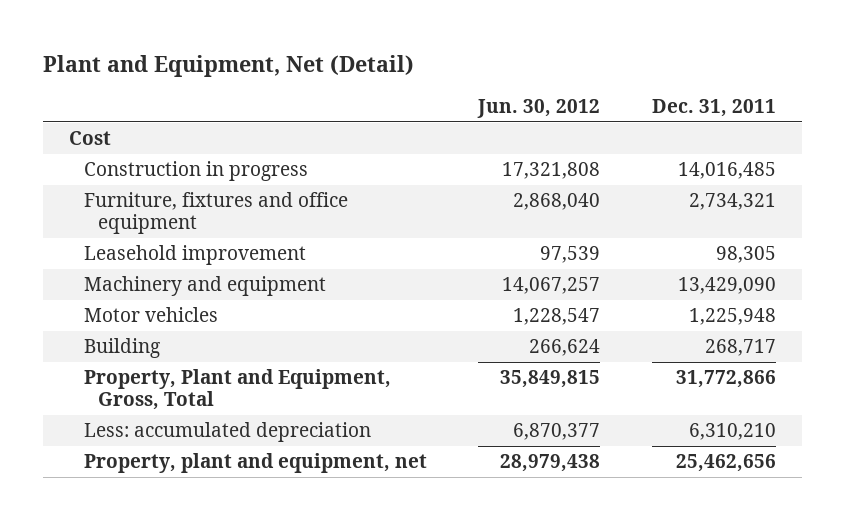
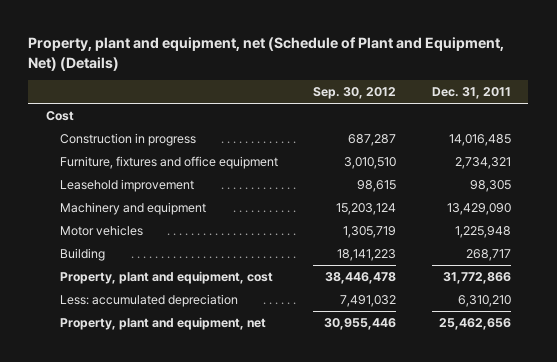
[42,55,414,78] Plant and Equipment, Net (Detail) -> [28,37,505,71] Property, plant and equipment, net (Schedule of Plant and Equipment, Net) (Details)
[477,99,601,119] Jun. 30, 2012 -> none
none -> [313,87,397,100] Sep. 30, 2012
[83,369,391,411] Property, Plant and Equipment, Gross, Total -> [60,270,274,284] Property, plant and equipment, cost

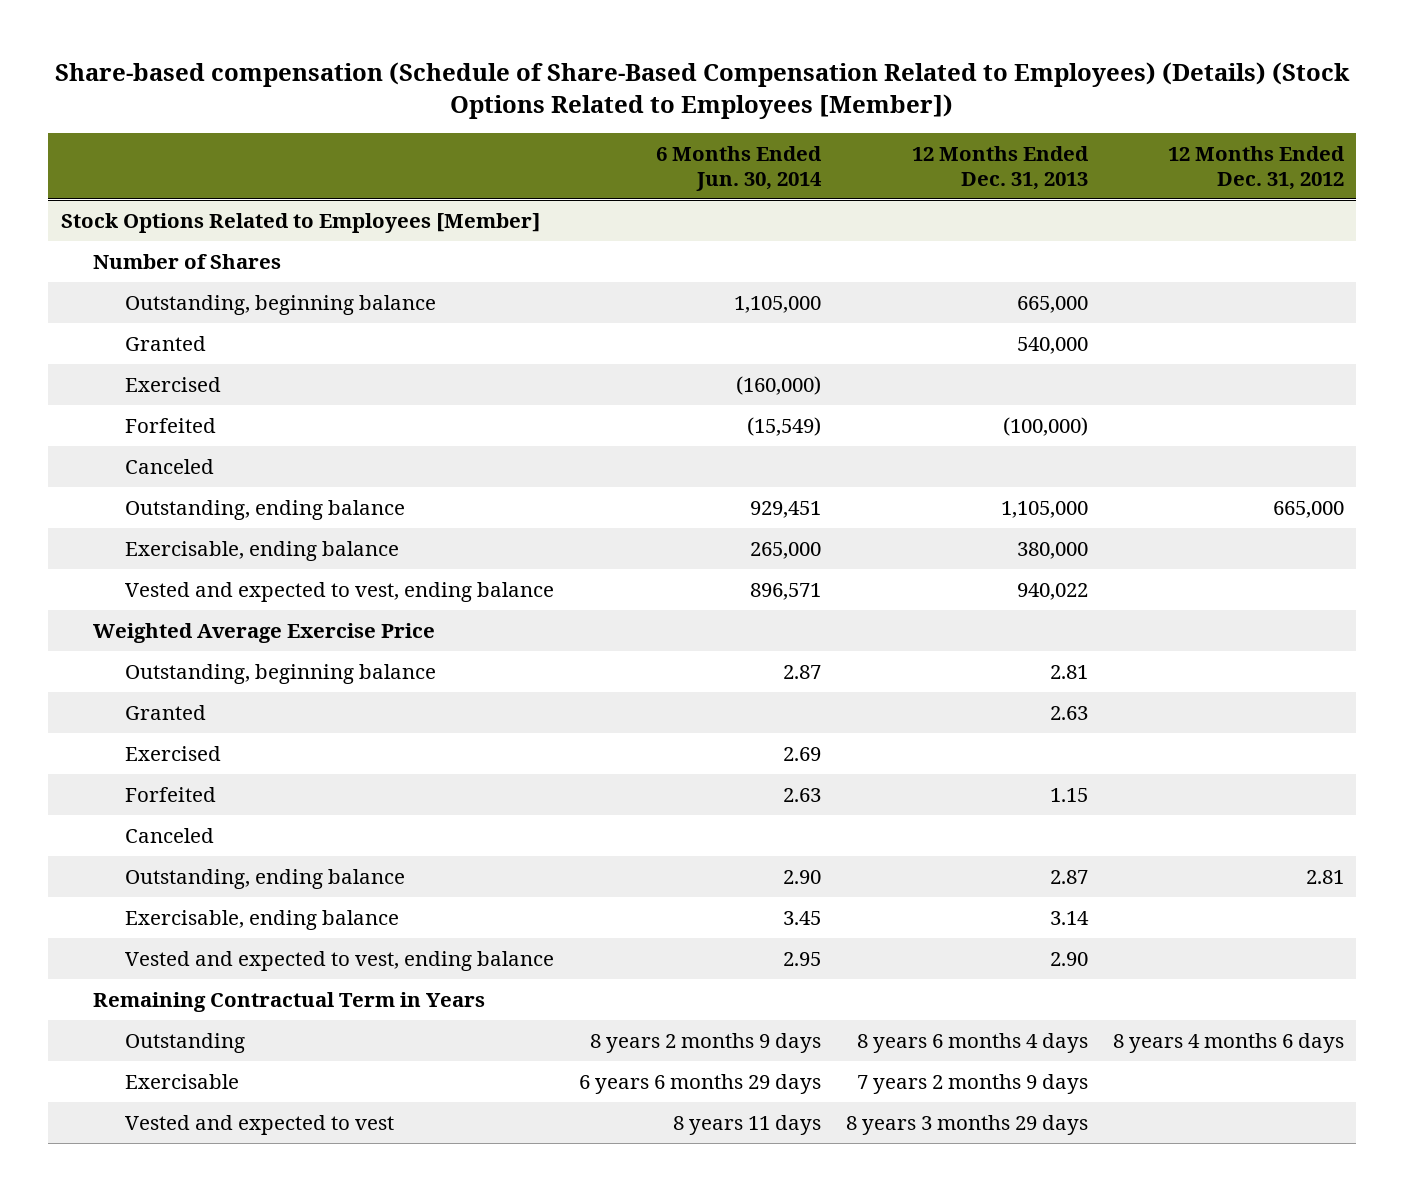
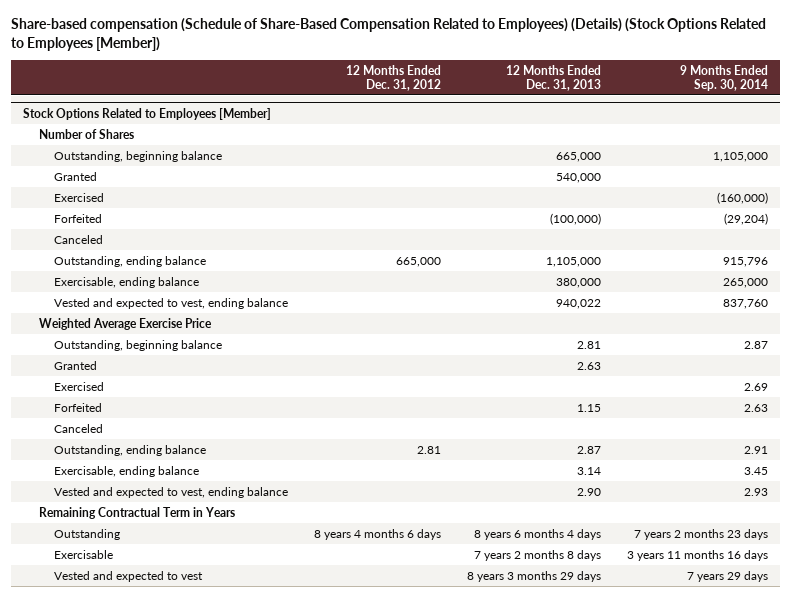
[656,146,823,191] 6 Months Ended Jun. 30, 2014 -> none
none -> [679,64,768,91] 9 Months Ended Sep. 30, 2014
[856,1073,1088,1094] 7 years 2 months 9 days -> [473,549,601,561] 7 years 2 months 8 days

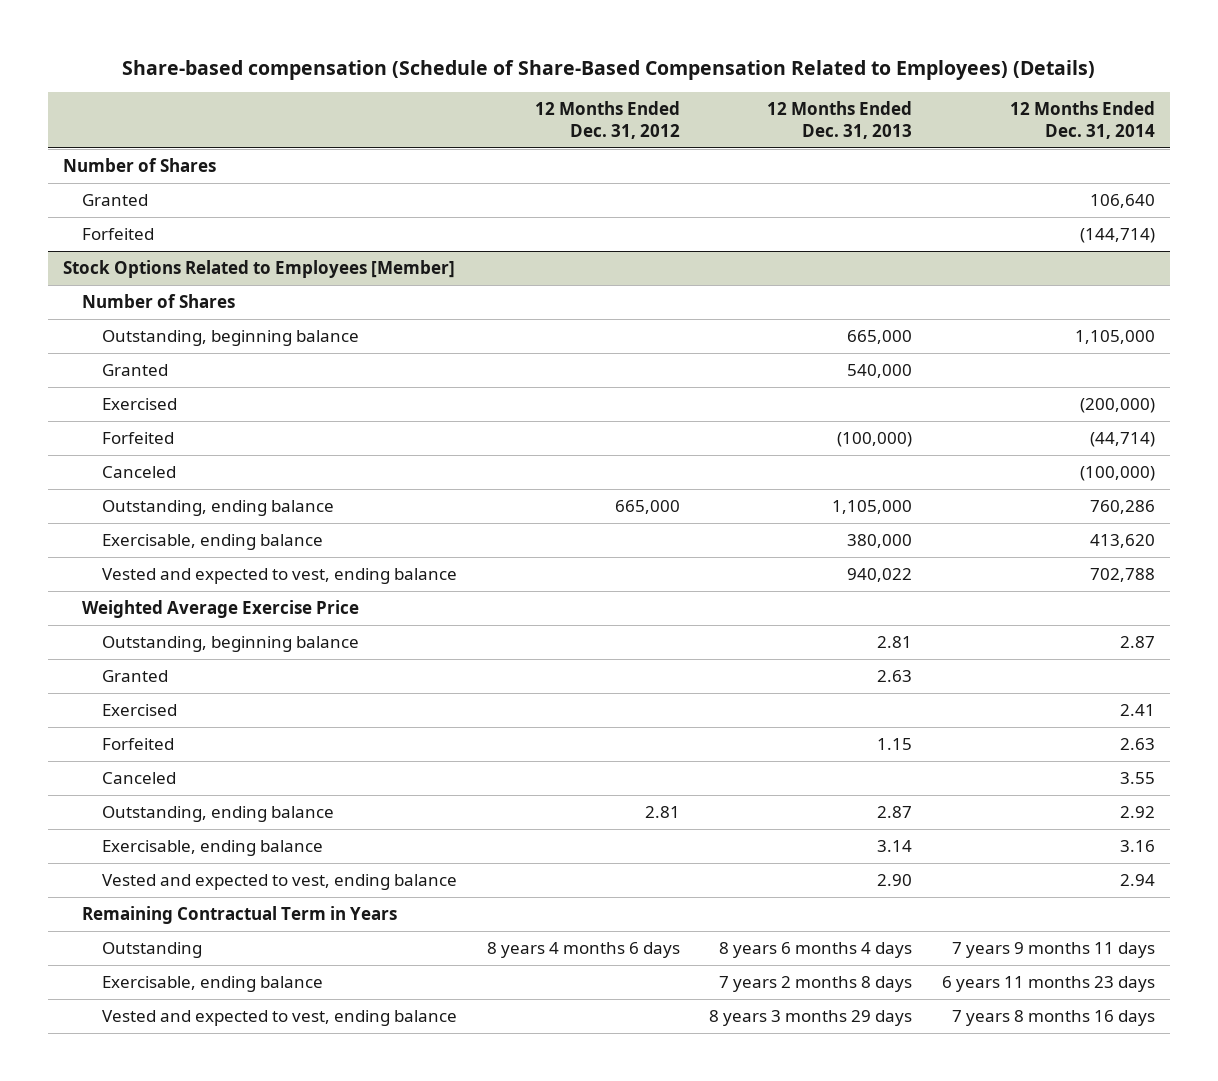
[10,18,766,51] Share-based compensation (Schedule of Share-Based Compensation Related to Employees) (Details) (Stock Options Related to Employees [Member]) -> [122,59,1096,80] Share-based compensation (Schedule of Share-Based Compensation Related to Employees) (Details)
[679,64,768,91] 9 Months Ended Sep. 30, 2014 -> none
none -> [1010,100,1156,139] 12 Months Ended Dec. 31, 2014
none -> [63,158,217,173] Number of Shares
none -> [82,194,149,207] Granted
none -> [82,228,155,241] Forfeited
[54,549,114,559] Exercisable -> [101,976,323,993] Exercisable, ending balance
[54,570,204,582] Vested and expected to vest -> [101,1010,457,1027] Vested and expected to vest, ending balance

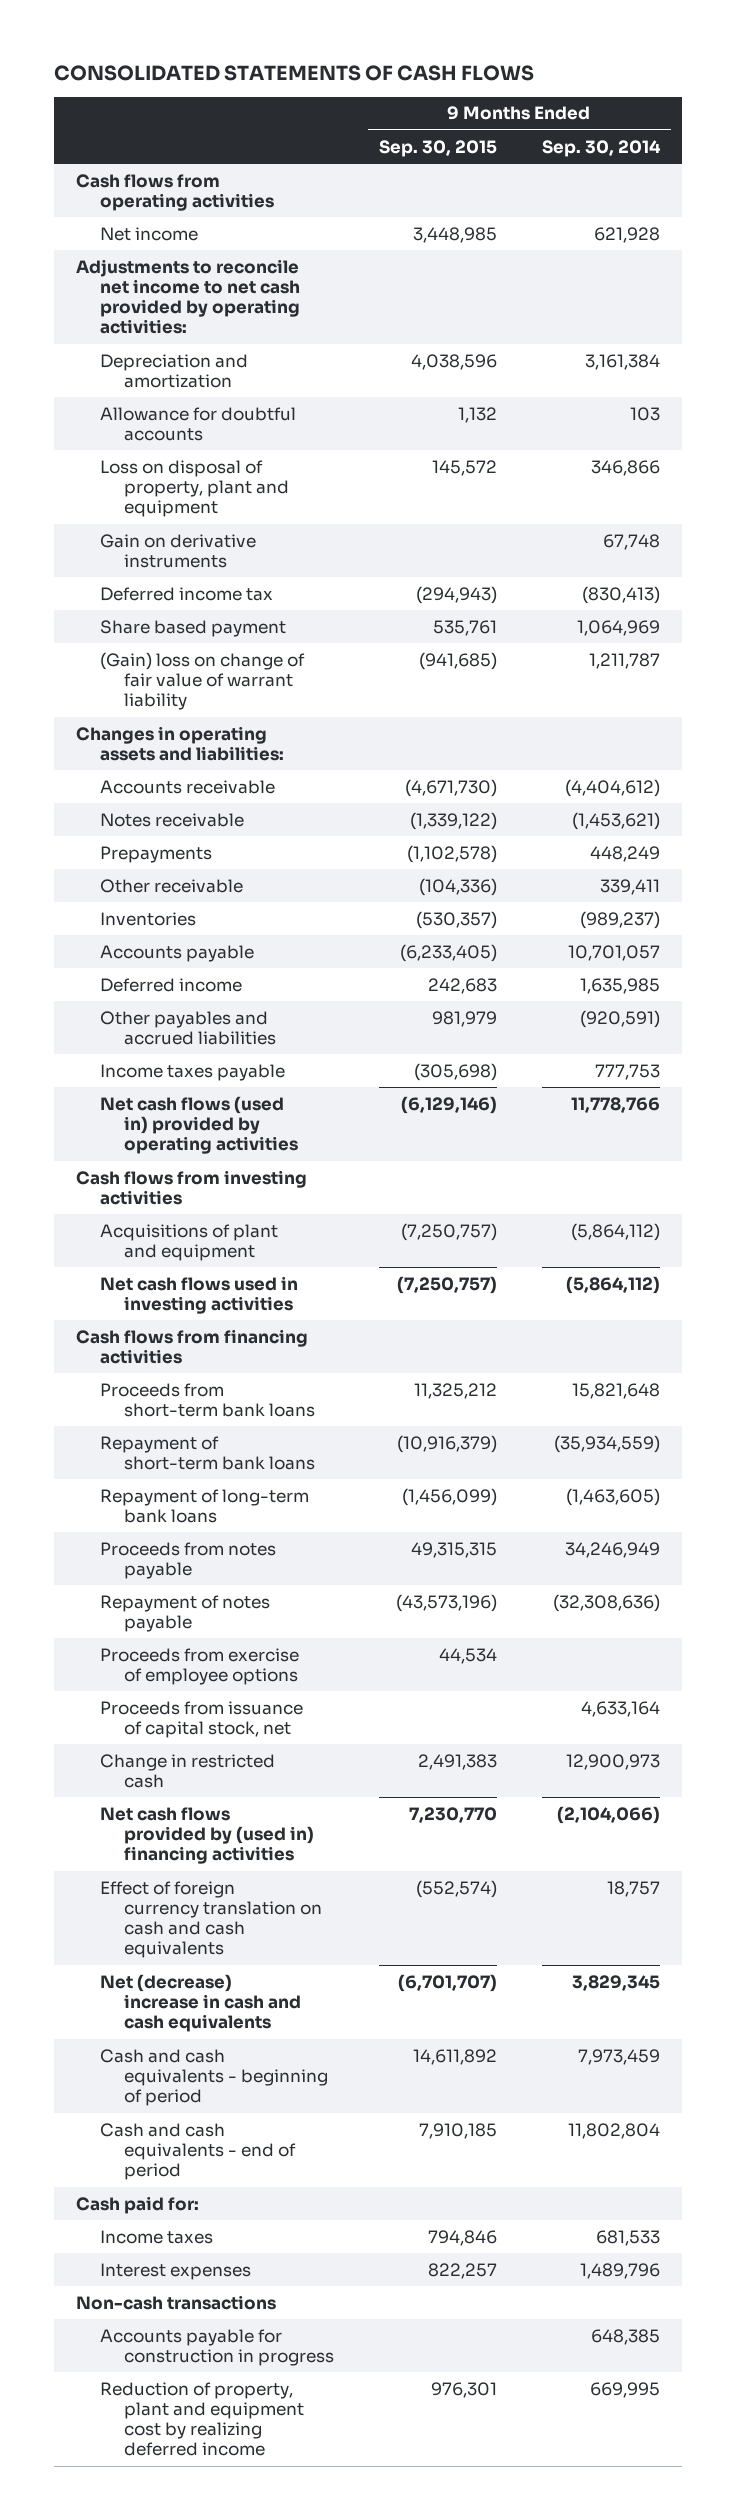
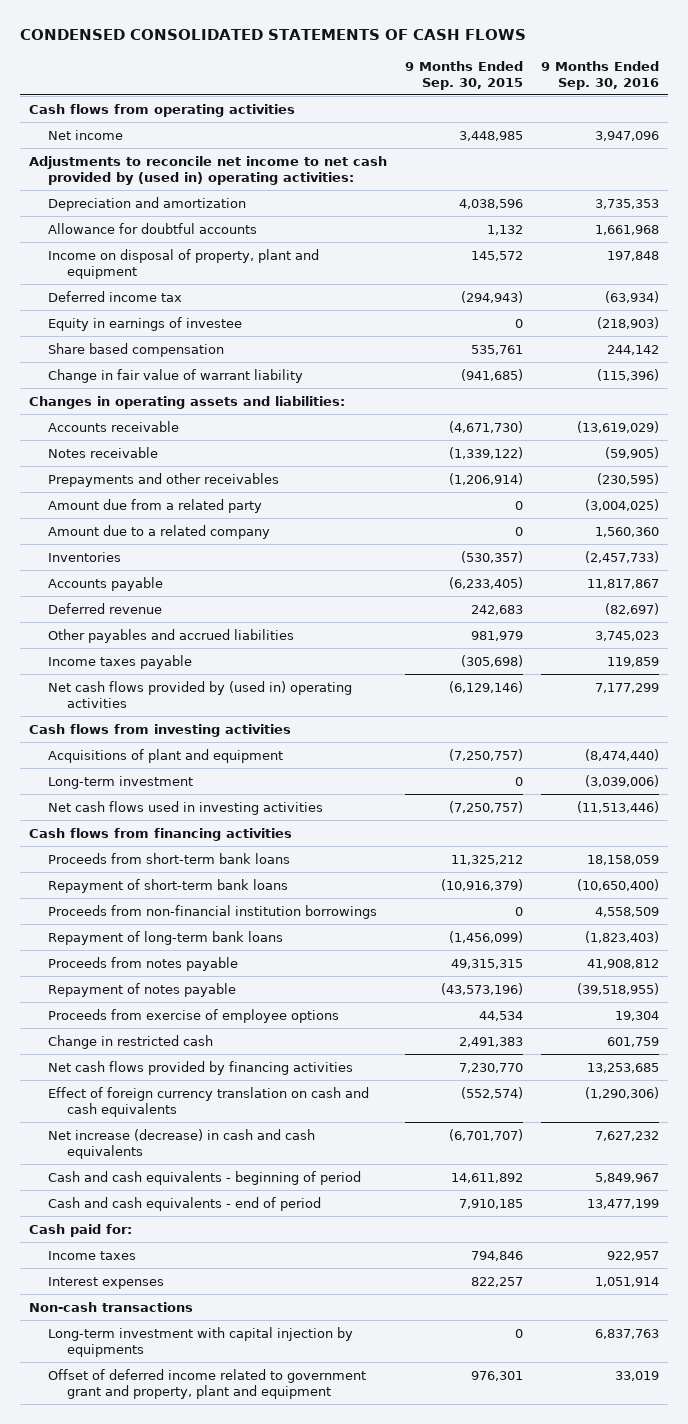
[53,64,534,81] CONSOLIDATED STATEMENTS OF CASH FLOWS -> [20,29,527,41] CONDENSED CONSOLIDATED STATEMENTS OF CASH FLOWS
[541,139,661,157] Sep. 30, 2014 -> none
none -> [541,60,660,90] 9 Months Ended Sep. 30, 2016
[76,258,301,335] Adjustments to reconcile net income to net cash provided by operating activities: -> [29,155,388,185] Adjustments to reconcile net income to net cash provided by (used in) operating activities:
[100,533,257,568] Gain on derivative instruments -> none
[100,459,290,518] Loss on disposal of property, plant and equipment -> [48,248,320,279] Income on disposal of property, plant and equipment
none -> [48,316,243,331] Equity in earnings of investee
[100,619,287,637] Share based payment -> [48,342,225,357] Share based compensation
[100,651,306,711] (Gain) loss on change of fair value of warrant liability -> [48,368,304,383] Change in fair value of warrant liability
[100,845,213,863] Prepayments -> none
[100,878,244,893] Other receivable -> none
none -> [48,472,280,487] Prepayments and other receivables
none -> [48,498,263,513] Amount due from a related party
none -> [48,524,271,539] Amount due to a related company
[100,977,243,992] Deferred income -> [48,602,163,614] Deferred revenue
[100,1095,299,1155] Net cash flows (used in) provided by operating activities -> [48,680,353,708] Net cash flows provided by (used in) operating activities
none -> [48,775,194,789] Long-term investment
none -> [48,904,378,919] Proceeds from non-financial institution borrowings
[100,1700,304,1738] Proceeds from issuance of capital stock, net -> none
[100,1806,315,1865] Net cash flows provided by (used in) financing activities -> [48,1060,354,1075] Net cash flows provided by financing activities
[100,1973,302,2033] Net (decrease) increase in cash and cash equivalents -> [48,1128,316,1159] Net increase (decrease) in cash and cash equivalents
[100,2328,335,2366] Accounts payable for construction in progress -> none
none -> [48,1326,354,1357] Long-term investment with capital injection by equipments
[100,2381,305,2457] Reduction of property, plant and equipment cost by realizing deferred income -> [48,1368,367,1399] Offset of deferred income related to government grant and property, plant and equipment

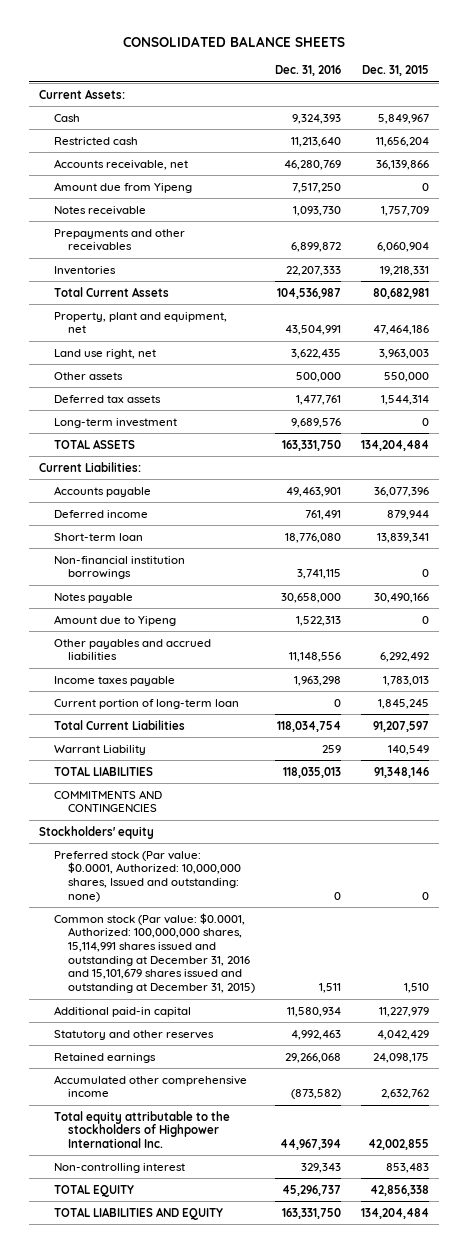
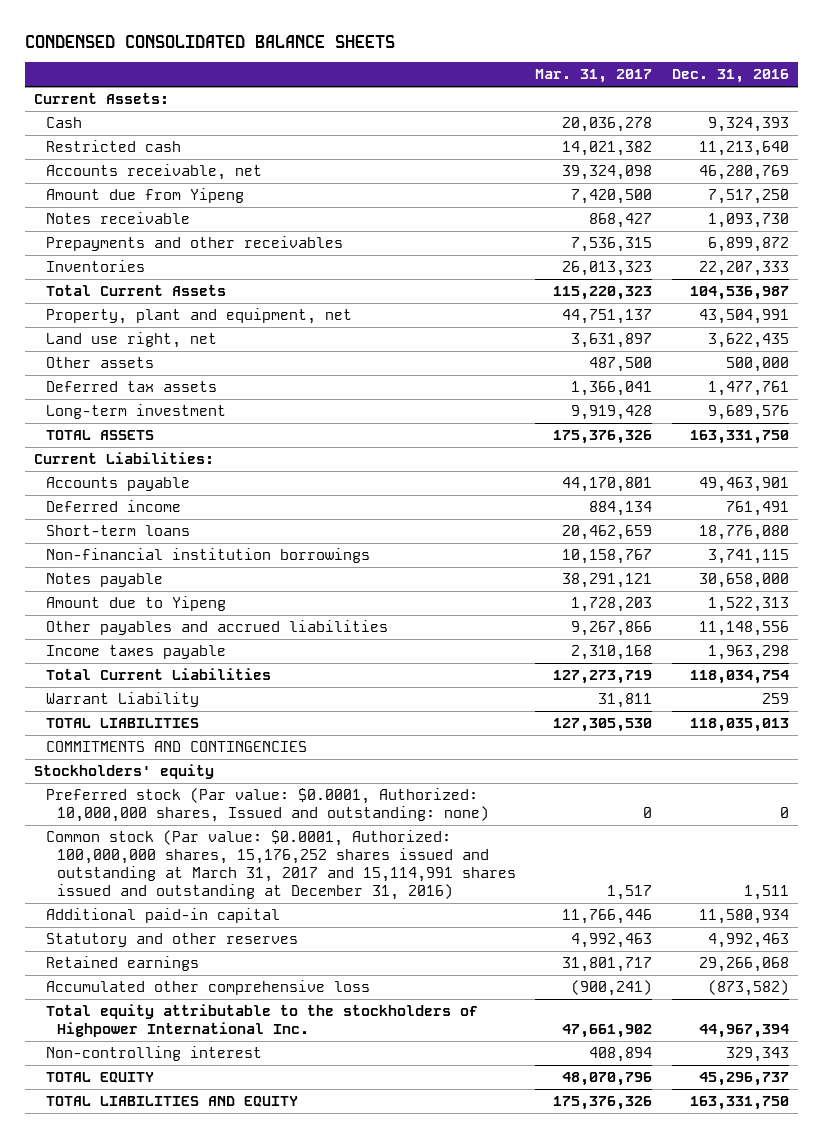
[123,36,346,48] CONSOLIDATED BALANCE SHEETS -> [24,34,395,48] CONDENSED CONSOLIDATED BALANCE SHEETS
[362,65,430,77] Dec. 31, 2015 -> none
none -> [535,69,653,84] Mar. 31, 2017
[53,532,143,541] Short-term loan -> [45,525,190,537] Short-term loans
[53,698,239,709] Current portion of long-term loan -> none
[53,912,255,994] Common stock (Par value: $0.0001, Authorized: 100,000,000 shares, 15,114,991 shares issued and outstanding at December 31, 2016 and 15,101,679 shares issued and outstanding at December 31, 2015) -> [45,830,516,901] Common stock (Par value: $0.0001, Authorized: 100,000,000 shares, 15,176,252 shares issued and outstanding at March 31, 2017 and 15,114,991 shares issued and outstanding at December 31, 2016)
[53,1074,247,1098] Accumulated other comprehensive income -> [45,980,370,996] Accumulated other comprehensive loss

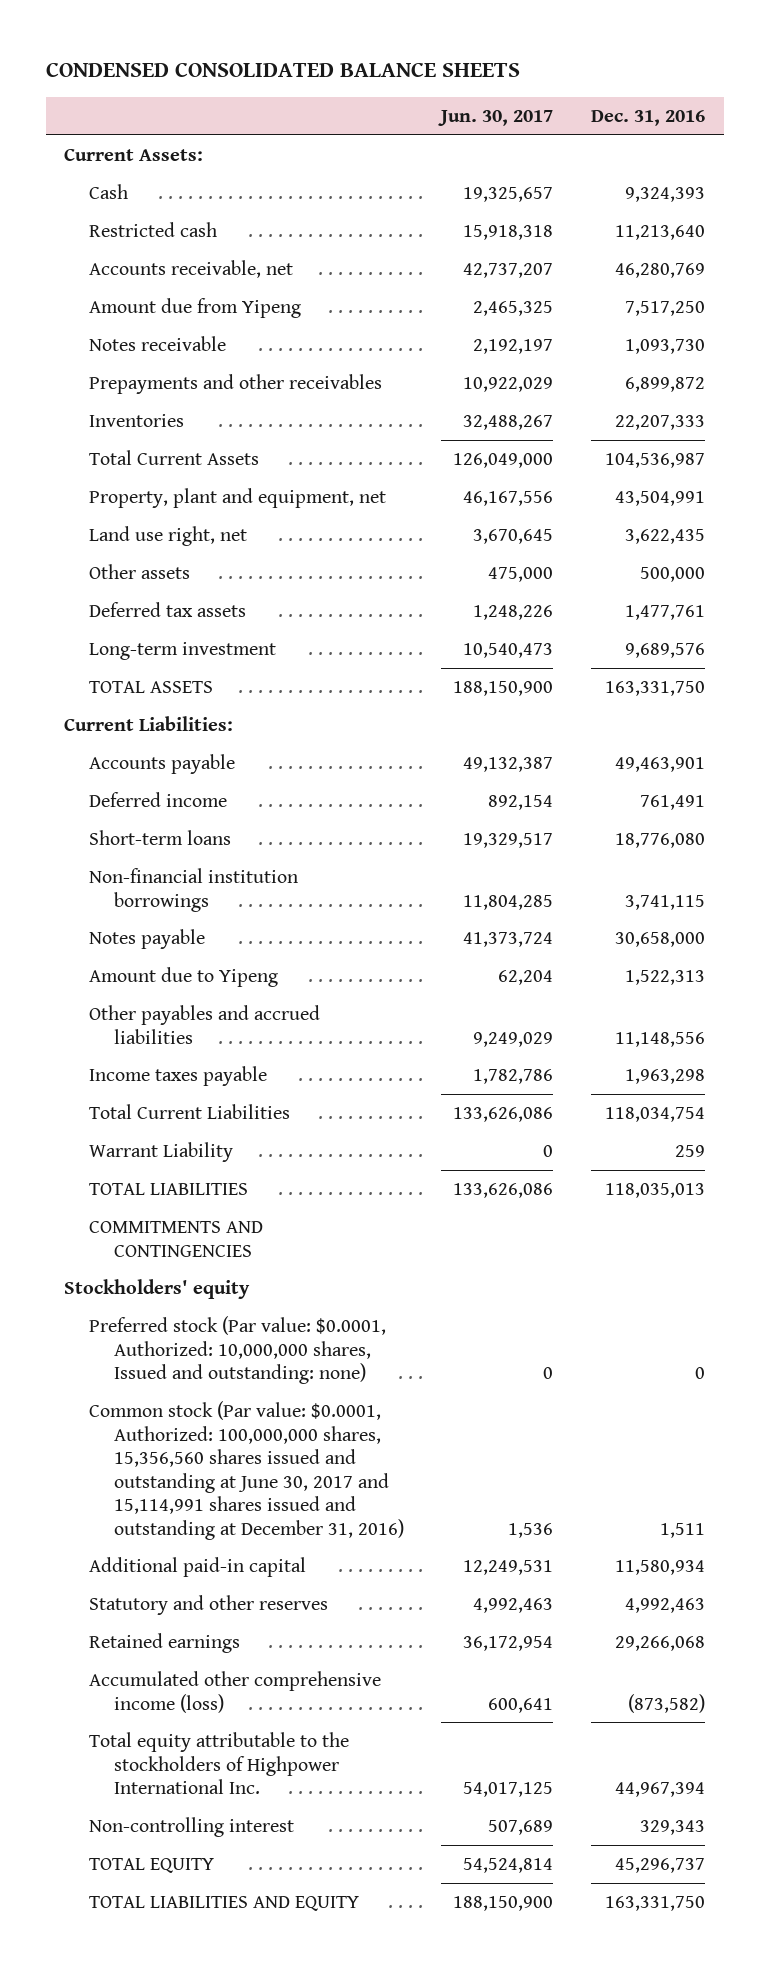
[535,69,653,84] Mar. 31, 2017 -> none
none -> [438,110,554,127] Jun. 30, 2017
[45,830,516,901] Common stock (Par value: $0.0001, Authorized: 100,000,000 shares, 15,176,252 shares issued and outstanding at March 31, 2017 and 15,114,991 shares issued and outstanding at December 31, 2016) -> [89,1401,404,1540] Common stock (Par value: $0.0001, Authorized: 100,000,000 shares, 15,356,560 shares issued and outstanding at June 30, 2017 and 15,114,991 shares issued and outstanding at December 31, 2016)
[45,980,370,996] Accumulated other comprehensive loss -> [89,1671,382,1713] Accumulated other comprehensive income (loss)

